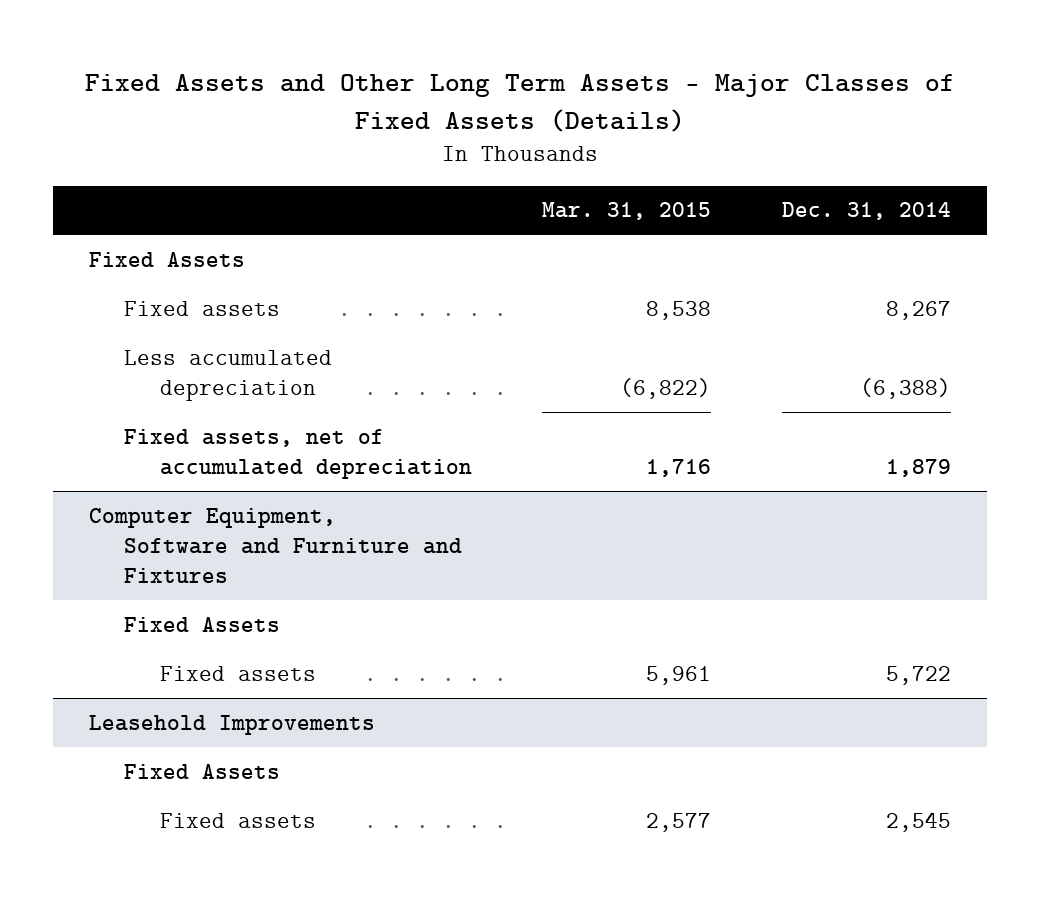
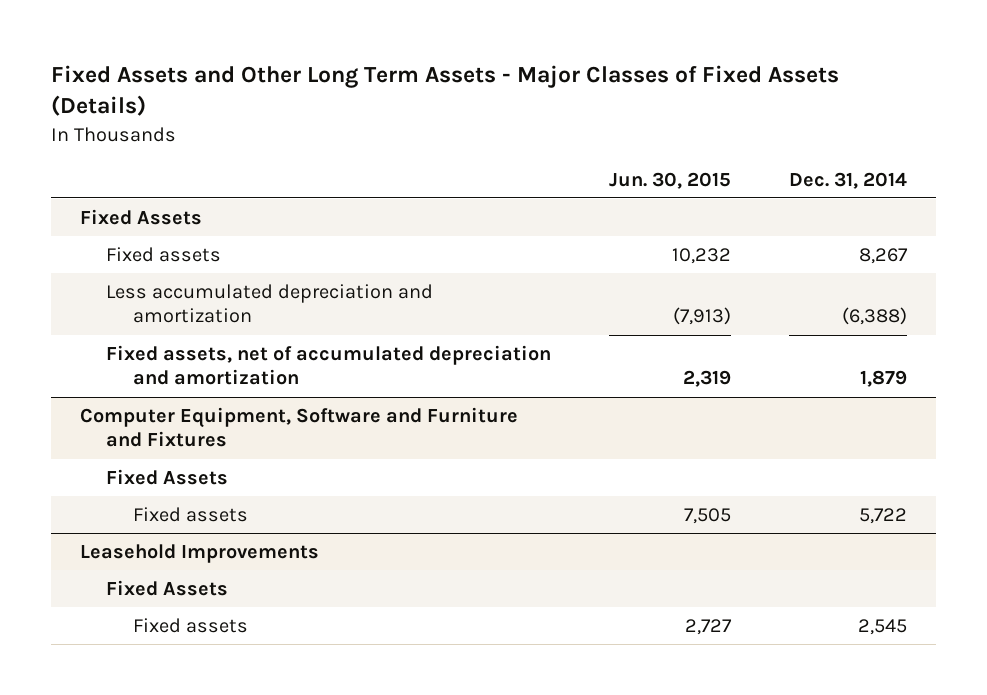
[542,202,712,221] Mar. 31, 2015 -> none
none -> [609,171,732,189] Jun. 30, 2015
[124,349,333,401] Less accumulated depreciation -> [106,283,434,324] Less accumulated depreciation and amortization
[124,428,472,479] Fixed assets, net of accumulated depreciation -> [106,344,552,386] Fixed assets, net of accumulated depreciation and amortization

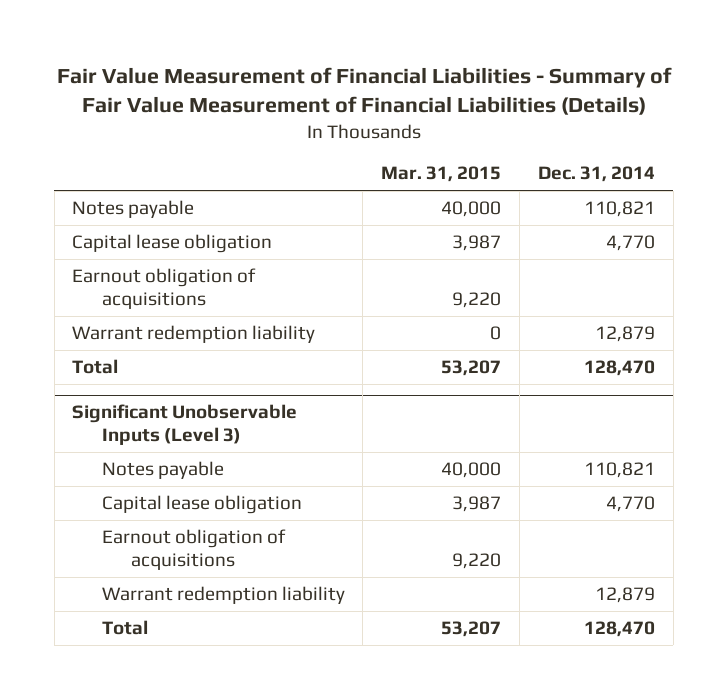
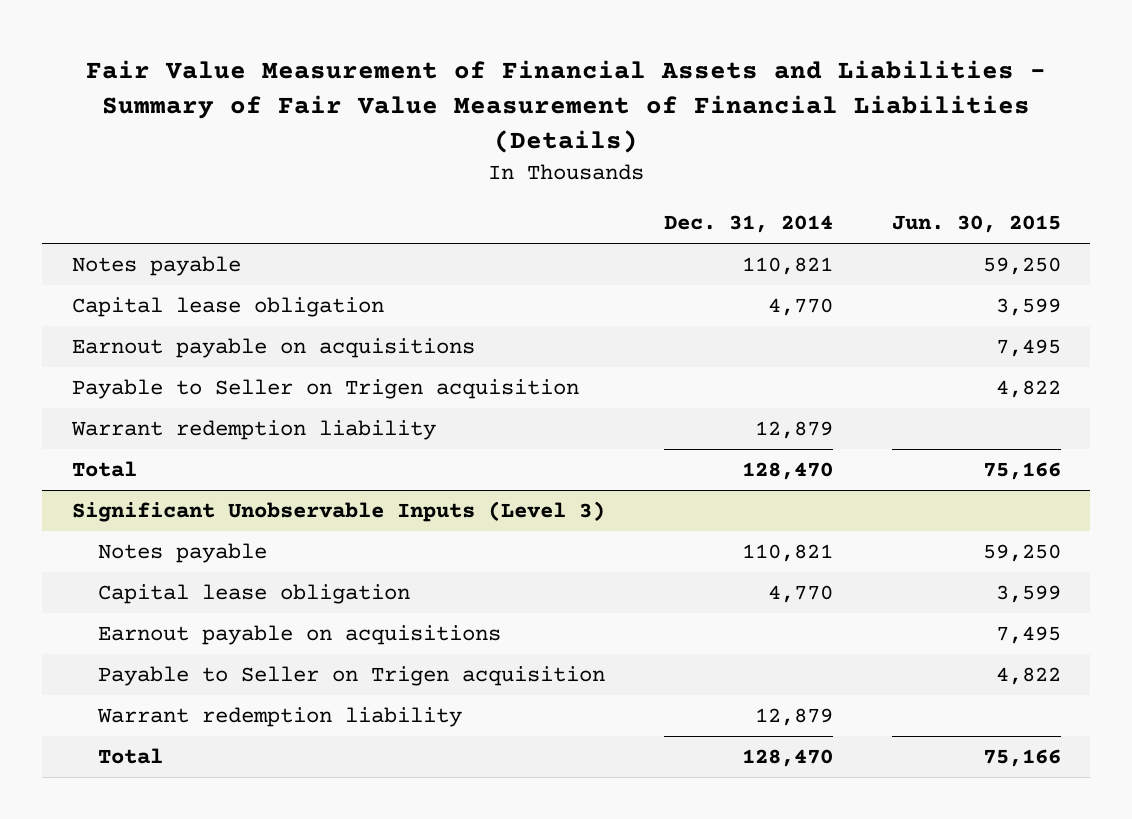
[56,67,672,116] Fair Value Measurement of Financial Liabilities - Summary of Fair Value Measurement of Financial Liabilities (Details) -> [86,59,1047,154] Fair Value Measurement of Financial Assets and Liabilities - Summary of Fair Value Measurement of Financial Liabilities (Details)
[381,166,502,183] Mar. 31, 2015 -> none
none -> [891,214,1061,233] Jun. 30, 2015
[72,267,257,309] Earnout obligation of acquisitions -> [71,338,475,359] Earnout payable on acquisitions
none -> [71,379,579,400] Payable to Seller on Trigen acquisition
[101,528,286,570] Earnout obligation of acquisitions -> [98,625,502,646] Earnout payable on acquisitions
none -> [98,666,606,687] Payable to Seller on Trigen acquisition

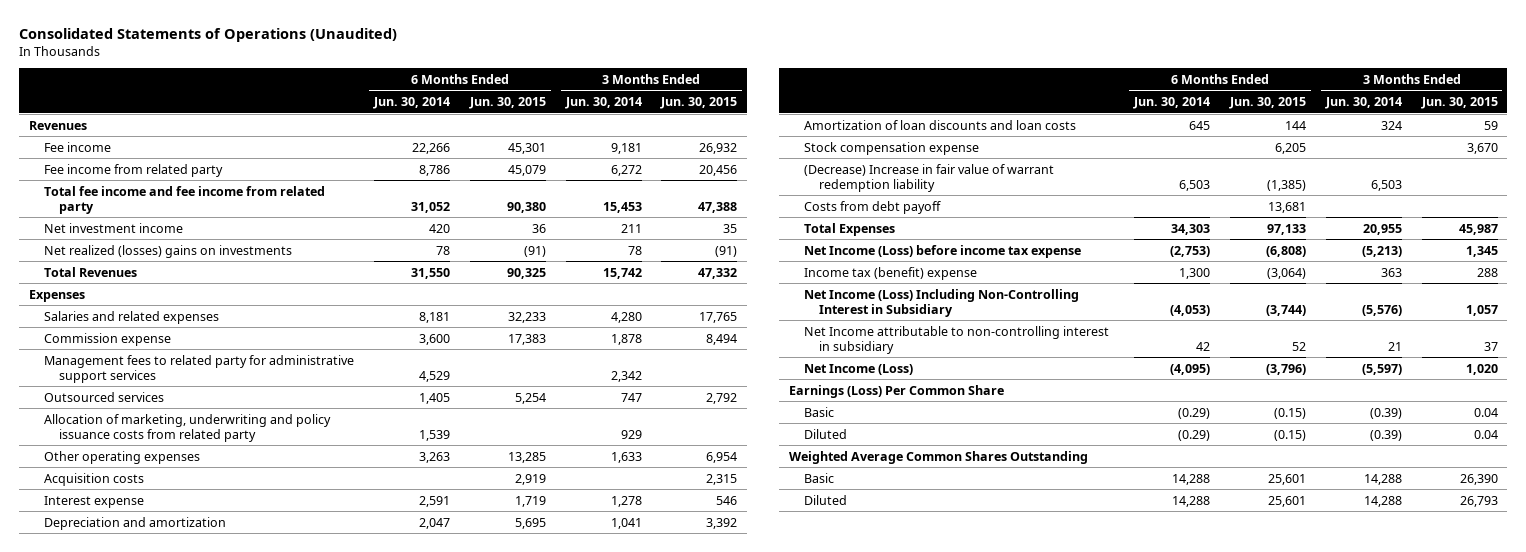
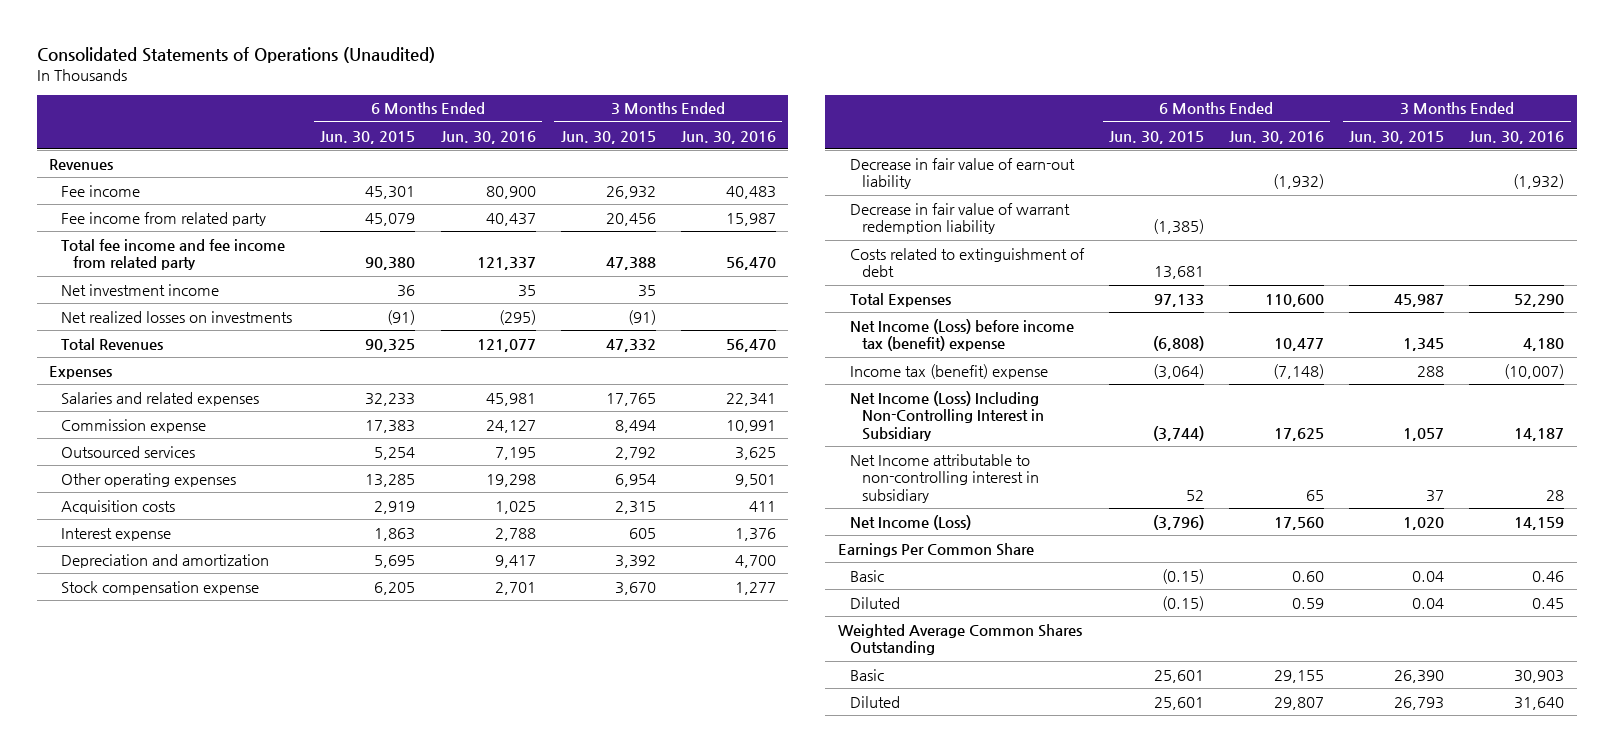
[372,97,450,110] Jun. 30, 2014 -> none
[564,97,642,110] Jun. 30, 2014 -> none
none -> [440,130,536,144] Jun. 30, 2016
none -> [680,130,776,144] Jun. 30, 2016
[43,244,292,258] Net realized (losses) gains on investments -> [61,310,293,323] Net realized losses on investments
[43,354,354,383] Management fees to related party for administrative support services -> none
[43,413,331,442] Allocation of marketing, underwriting and policy issuance costs from related party -> none
[514,495,546,507] 1,719 -> [374,527,416,541] 1,863
[716,495,738,505] 546 -> [628,527,656,539] 605
[803,119,1076,130] Amortization of loan discounts and loan costs -> none
none -> [849,157,1075,190] Decrease in fair value of earn-out liability
[803,163,1054,192] (Decrease) Increase in fair value of warrant redemption liability -> [849,202,1070,235] Decrease in fair value of warrant redemption liability
[803,200,941,214] Costs from debt payoff -> [849,247,1085,278] Costs related to extinguishment of debt
[803,244,1081,258] Net Income (Loss) before income tax expense -> [849,318,1074,352] Net Income (Loss) before income tax (benefit) expense
[788,384,1004,398] Earnings (Loss) Per Common Share -> [837,542,1034,557] Earnings Per Common Share

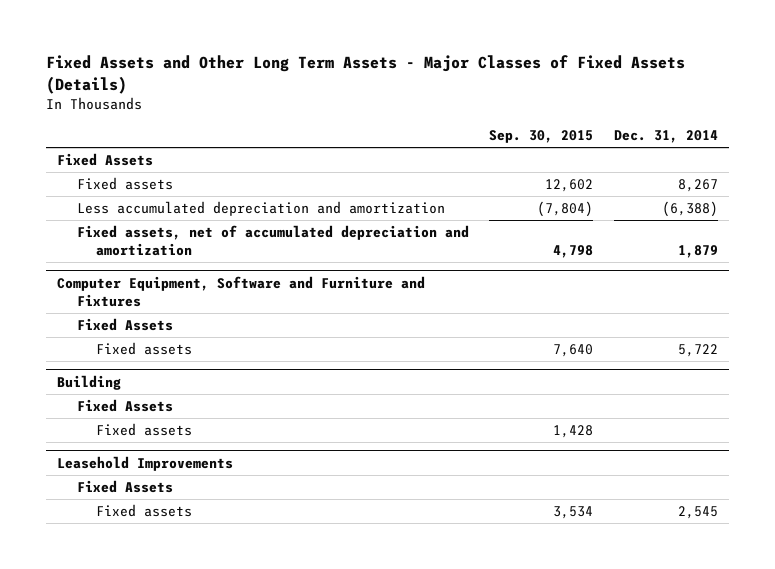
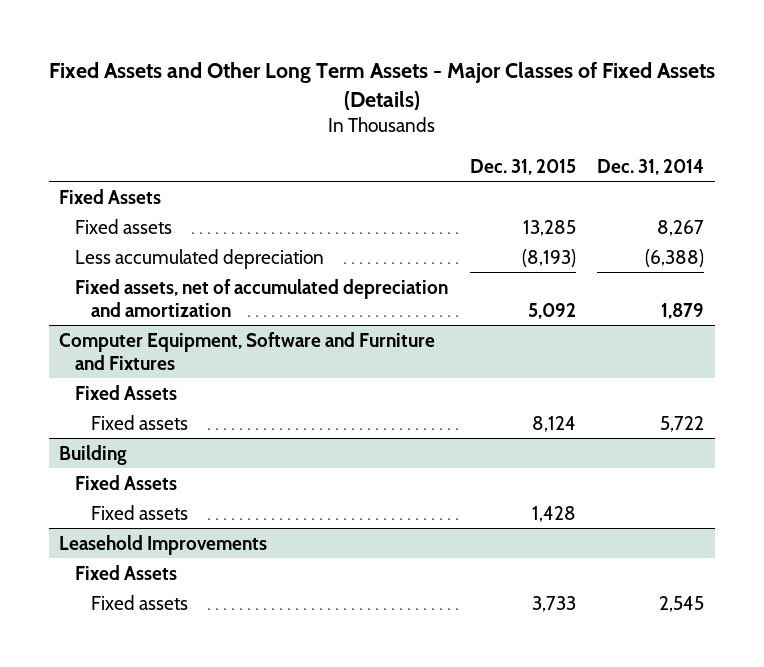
[489,130,594,144] Sep. 30, 2015 -> none
none -> [469,158,576,175] Dec. 31, 2015
[76,200,445,216] Less accumulated depreciation and amortization -> [74,248,324,269] Less accumulated depreciation

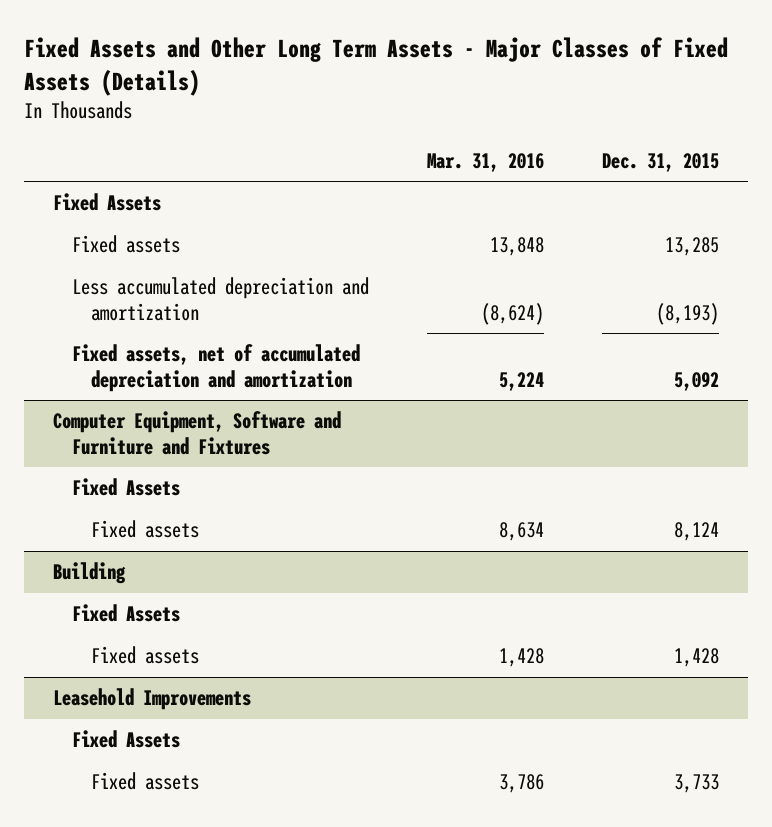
[597,158,705,175] Dec. 31, 2014 -> none
none -> [427,152,545,172] Mar. 31, 2016
[74,248,324,269] Less accumulated depreciation -> [72,277,370,321] Less accumulated depreciation and amortization

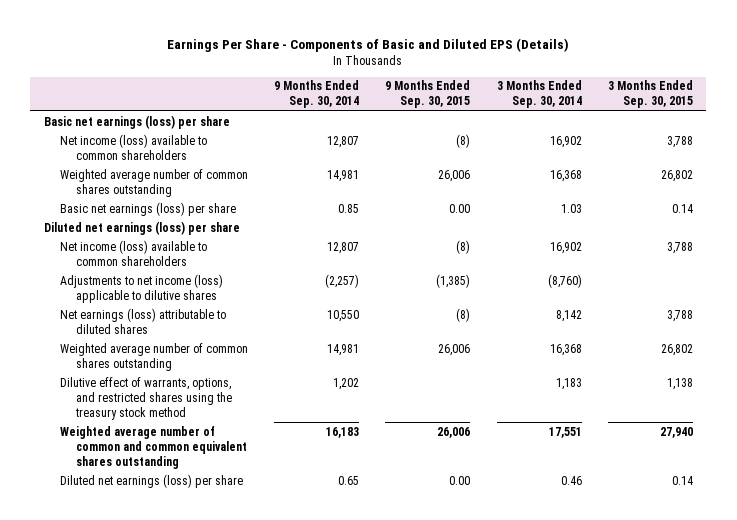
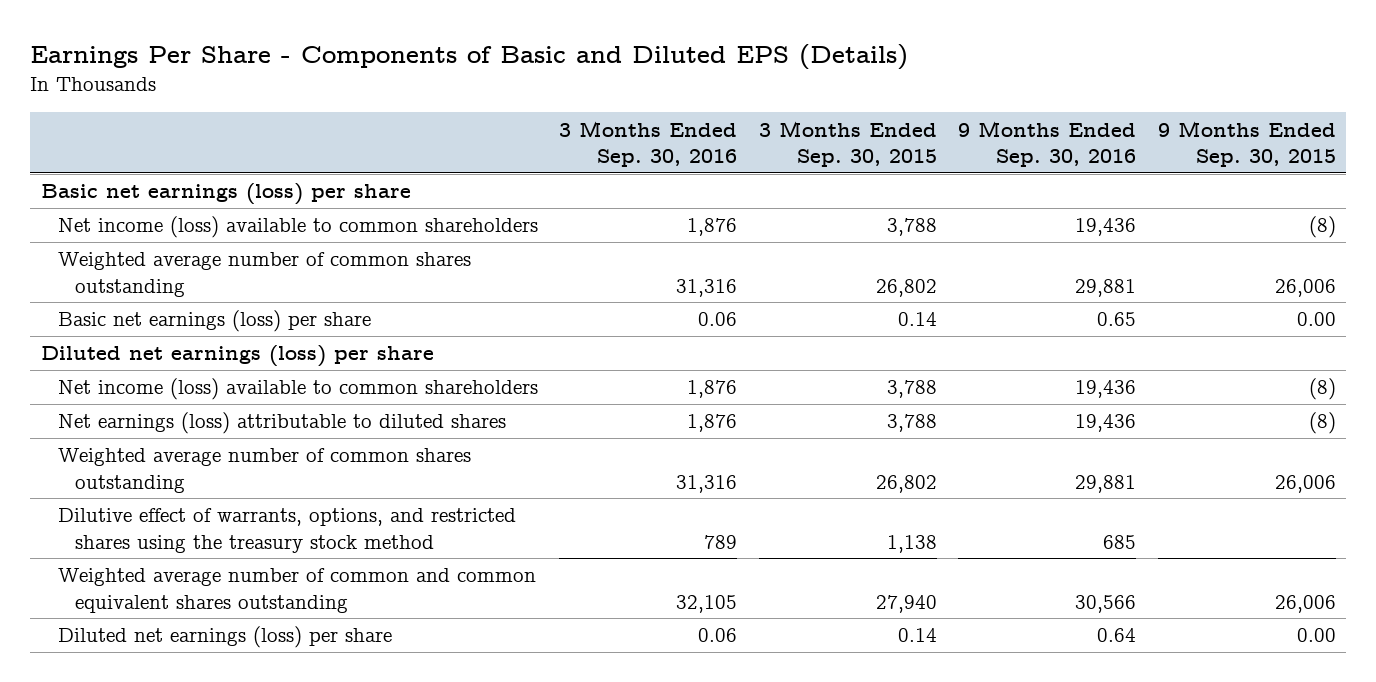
[273,80,359,109] 9 Months Ended Sep. 30, 2014 -> none
[496,80,582,109] 3 Months Ended Sep. 30, 2014 -> none
none -> [559,120,738,168] 3 Months Ended Sep. 30, 2016
none -> [958,120,1137,168] 9 Months Ended Sep. 30, 2016
[59,273,223,303] Adjustments to net income (loss) applicable to dilutive shares -> none

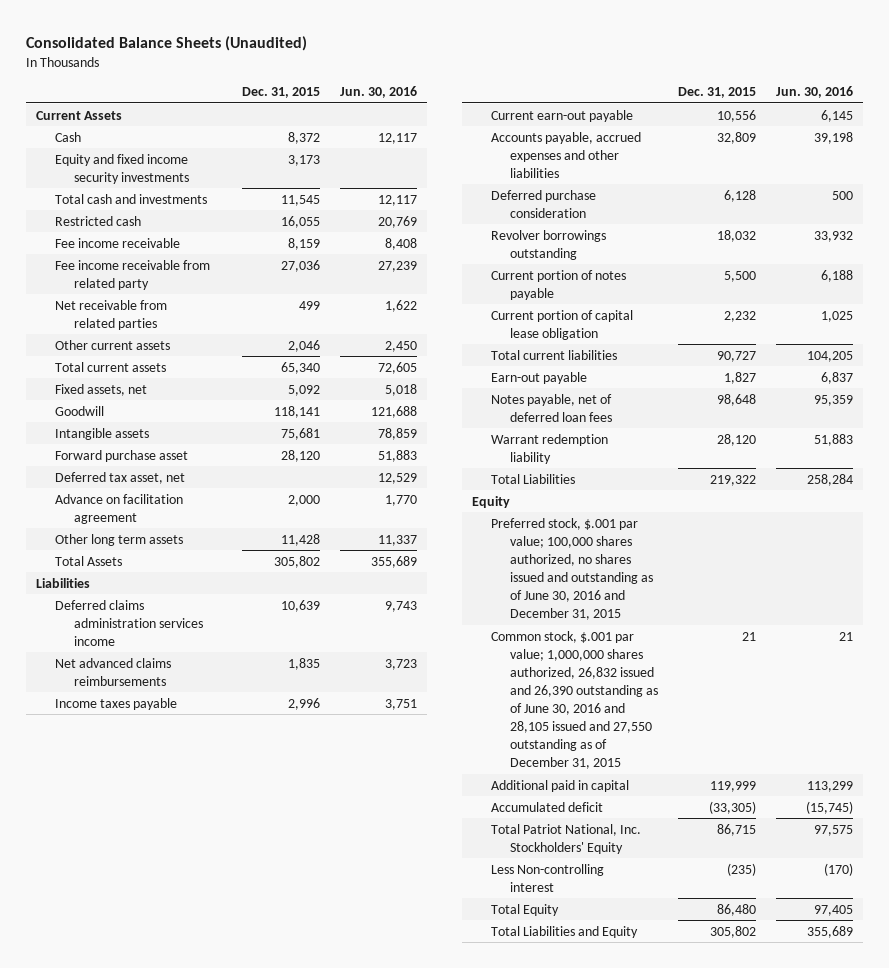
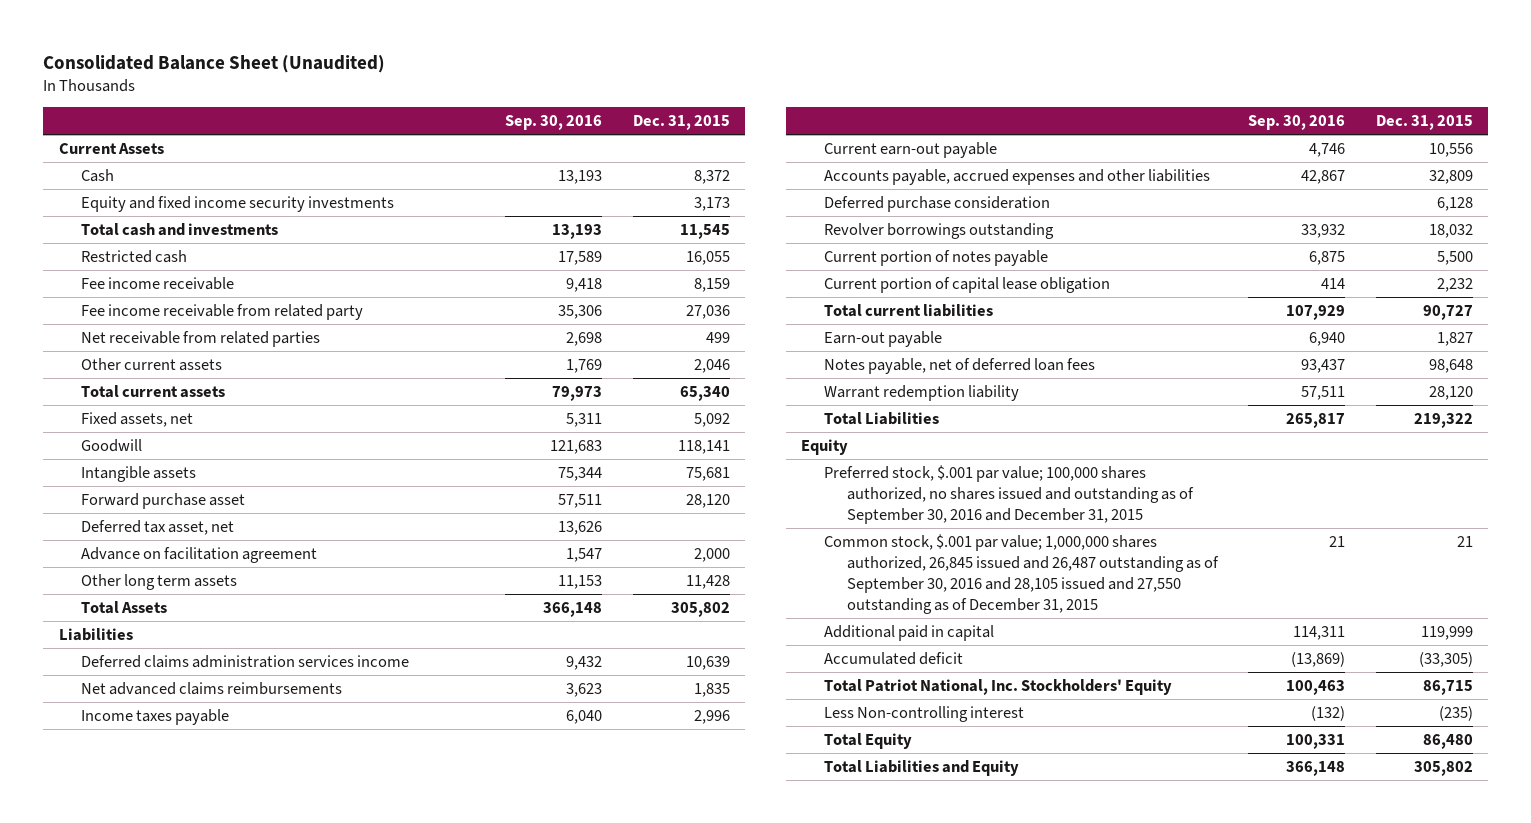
[25,35,307,51] Consolidated Balance Sheets (Unaudited) -> [43,54,386,73] Consolidated Balance Sheet (Unaudited)
[339,86,417,99] Jun. 30, 2016 -> none
none -> [505,115,603,131] Sep. 30, 2016
[490,517,653,621] Preferred stock, $.001 par value; 100,000 shares authorized, no shares issued and outstanding as of June 30, 2016 and December 31, 2015 -> [824,465,1194,525] Preferred stock, $.001 par value; 100,000 shares authorized, no shares issued and outstanding as of September 30, 2016 and December 31, 2015
[490,630,658,770] Common stock, $.001 par value; 1,000,000 shares authorized, 26,832 issued and 26,390 outstanding as of June 30, 2016 and 28,105 issued and 27,550 outstanding as of December 31, 2015 -> [824,534,1219,614] Common stock, $.001 par value; 1,000,000 shares authorized, 26,845 issued and 26,487 outstanding as of September 30, 2016 and 28,105 issued and 27,550 outstanding as of December 31, 2015

